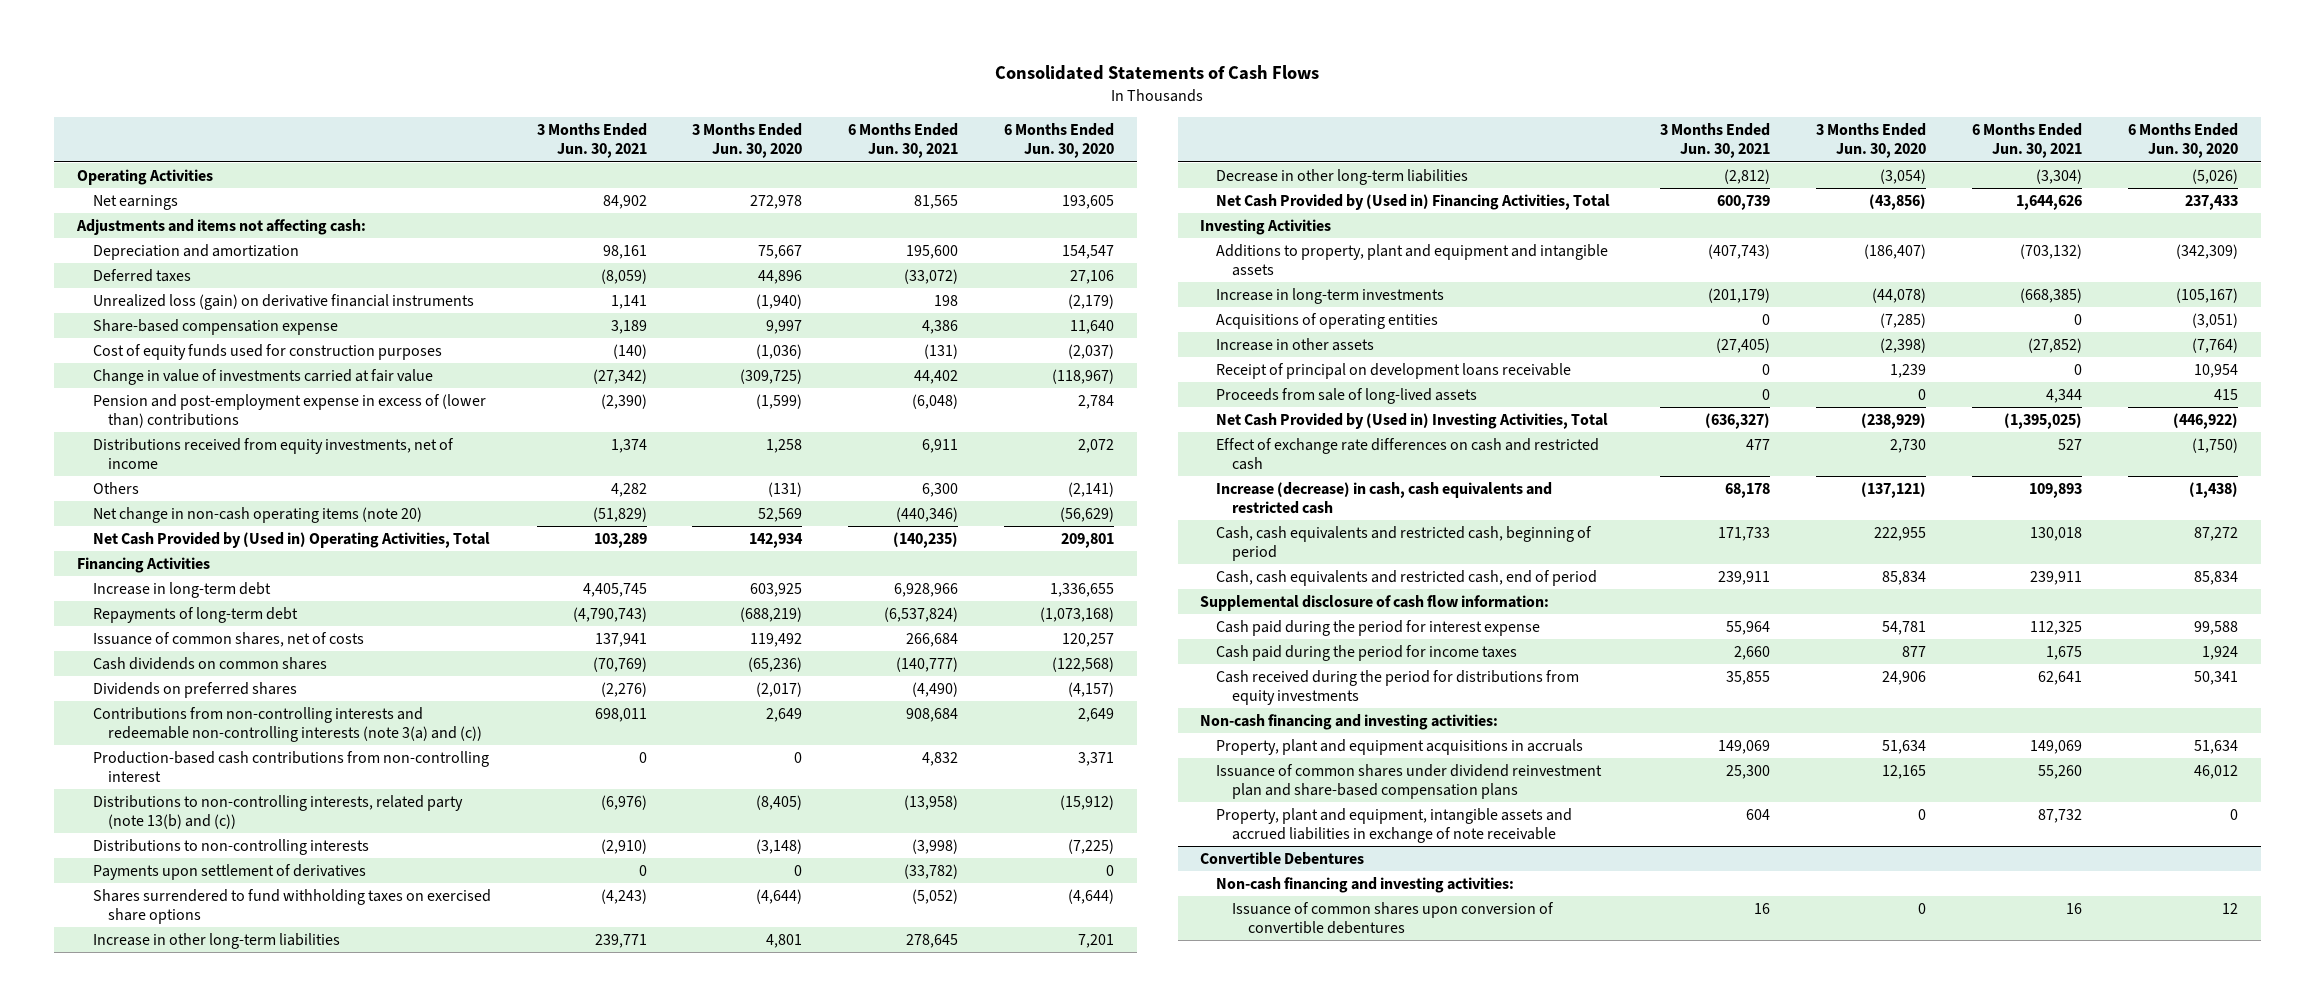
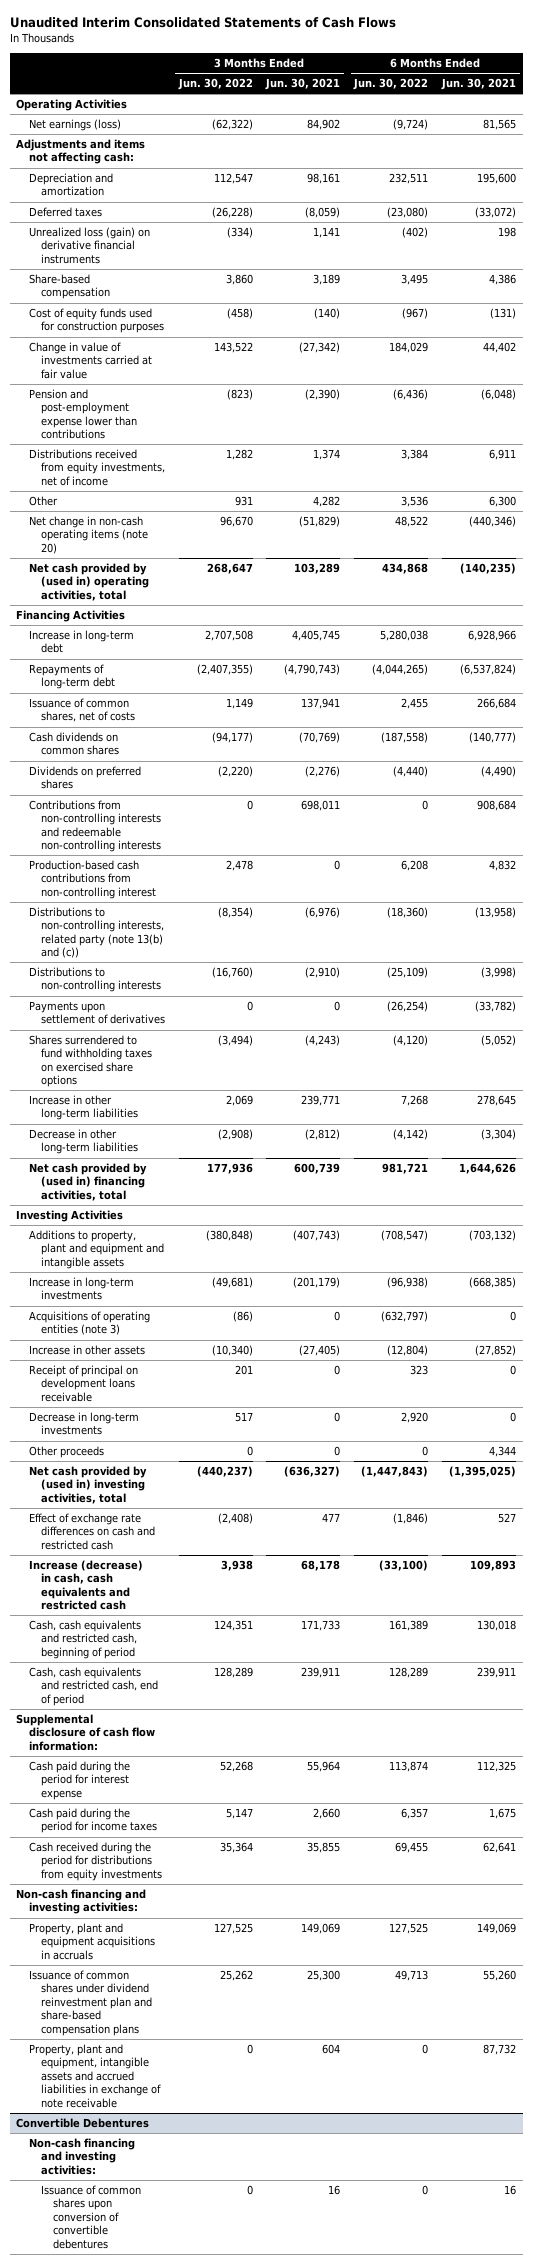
[995,65,1320,81] Consolidated Statements of Cash Flows -> [9,16,396,28] Unaudited Interim Consolidated Statements of Cash Flows
[692,123,803,159] 3 Months Ended Jun. 30, 2020 -> none
[1004,123,1115,159] 6 Months Ended Jun. 30, 2020 -> none
none -> [177,78,253,91] Jun. 30, 2022
none -> [353,78,429,91] Jun. 30, 2022
[92,194,178,210] Net earnings -> [28,119,121,132] Net earnings (loss)
[92,318,338,335] Share-based compensation expense -> [28,274,110,300] Share-based compensation
[92,393,486,429] Pension and post-employment expense in excess of (lower than) contributions -> [28,389,137,440] Pension and post-employment expense lower than contributions
[92,481,139,494] Others -> [28,496,58,507] Other
[92,531,490,548] Net Cash Provided by (Used in) Operating Activities, Total -> [28,563,149,601] Net cash provided by (used in) operating activities, total
[92,706,483,743] Contributions from non-controlling interests and redeemable non-controlling interests (note 3(a) and (c)) -> [28,800,161,853] Contributions from non-controlling interests and redeemable non-controlling interests
[1216,193,1611,210] Net Cash Provided by (Used in) Financing Activities, Total -> [28,1163,147,1201] Net cash provided by (used in) financing activities, total
[1216,312,1439,329] Acquisitions of operating entities -> [28,1311,150,1336] Acquisitions of operating entities (note 3)
none -> [28,1412,139,1436] Decrease in long-term investments
[1216,387,1478,404] Proceeds from sale of long-lived assets -> [28,1446,104,1459] Other proceeds
[1216,412,1609,429] Net Cash Provided by (Used in) Investing Activities, Total -> [28,1466,147,1504] Net cash provided by (used in) investing activities, total

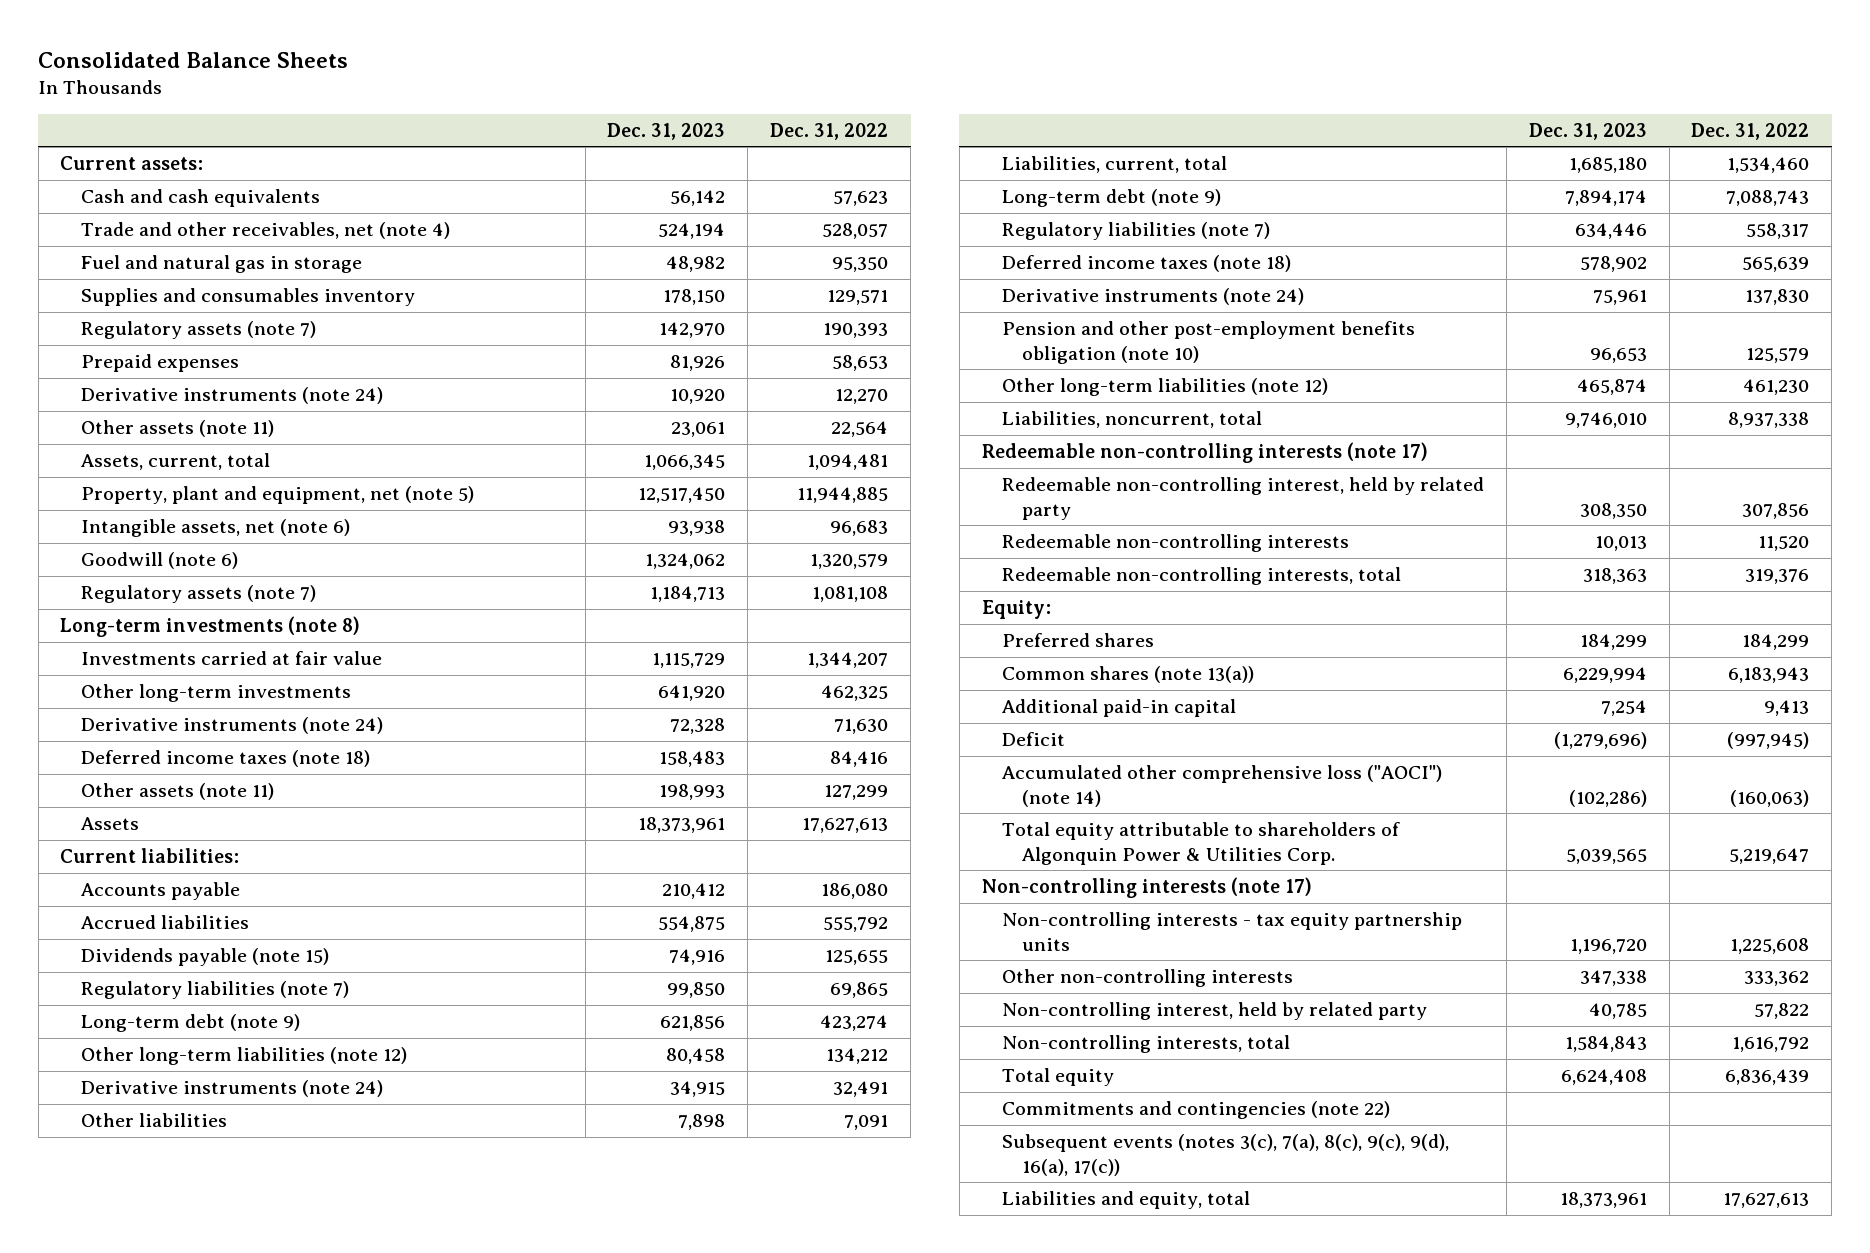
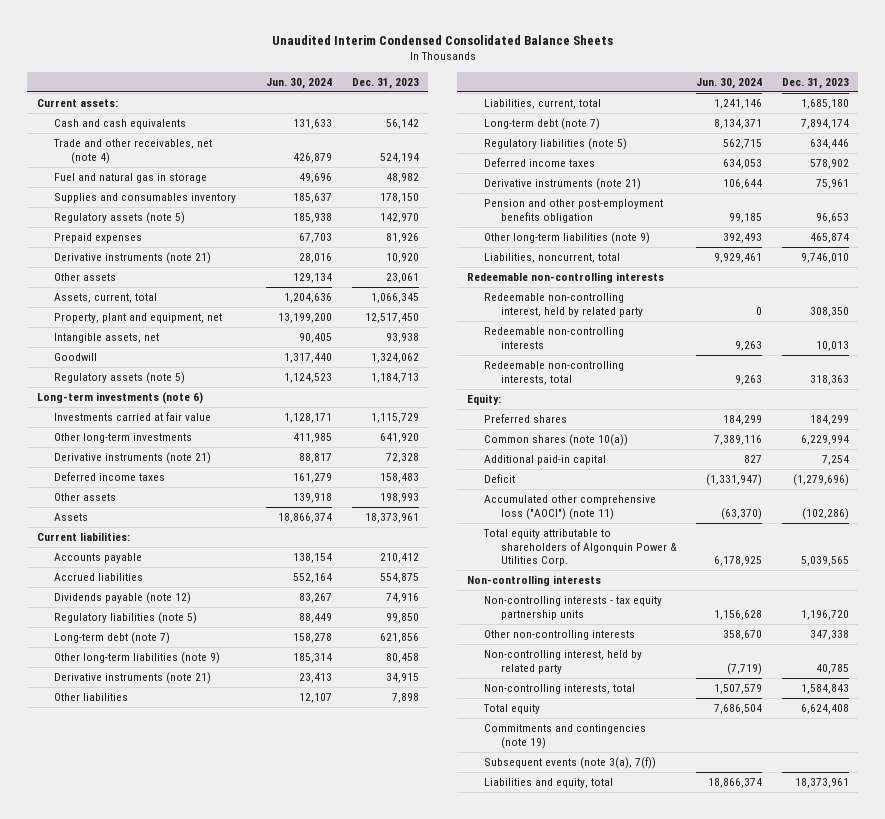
[38,52,349,69] Consolidated Balance Sheets -> [271,34,613,45] Unaudited Interim Condensed Consolidated Balance Sheets
[770,122,889,140] Dec. 31, 2022 -> none
none -> [266,77,333,89] Jun. 30, 2024
[80,321,316,340] Regulatory assets (note 7) -> [53,212,185,225] Regulatory assets (note 5)
[80,387,383,405] Derivative instruments (note 24) -> [53,252,211,265] Derivative instruments (note 21)
[80,420,274,438] Other assets (note 11) -> [53,273,116,282] Other assets
[80,486,474,505] Property, plant and equipment, net (note 5) -> [53,313,222,324] Property, plant and equipment, net
[80,519,350,538] Intangible assets, net (note 6) -> [53,333,159,344] Intangible assets, net
[80,552,238,570] Goodwill (note 6) -> [53,353,97,362] Goodwill
[80,585,316,604] Regulatory assets (note 7) -> [53,372,185,385] Regulatory assets (note 5)
[60,616,361,638] Long-term investments (note 8) -> [36,392,203,405] Long-term investments (note 6)
[80,717,383,735] Derivative instruments (note 24) -> [53,452,211,465] Derivative instruments (note 21)
[80,750,370,768] Deferred income taxes (note 18) -> [53,472,165,482] Deferred income taxes
[80,783,274,801] Other assets (note 11) -> [53,493,116,502] Other assets
[80,948,329,967] Dividends payable (note 15) -> [53,592,191,605] Dividends payable (note 12)
[80,981,349,1000] Regulatory liabilities (note 7) -> [53,612,197,625] Regulatory liabilities (note 5)
[80,1014,300,1033] Long-term debt (note 9) -> [53,632,170,645] Long-term debt (note 7)
[80,1047,407,1066] Other long-term liabilities (note 12) -> [53,652,220,665] Other long-term liabilities (note 9)
[80,1080,383,1098] Derivative instruments (note 24) -> [53,672,211,685] Derivative instruments (note 21)
[1001,189,1221,208] Long-term debt (note 9) -> [483,118,600,131] Long-term debt (note 7)
[1001,222,1270,241] Regulatory liabilities (note 7) -> [483,138,627,151] Regulatory liabilities (note 5)
[1001,255,1291,273] Deferred income taxes (note 18) -> [483,158,595,168] Deferred income taxes
[1001,288,1304,306] Derivative instruments (note 24) -> [483,178,641,191] Derivative instruments (note 21)
[1001,321,1415,364] Pension and other post-employment benefits obligation (note 10) -> [483,199,663,223] Pension and other post-employment benefits obligation
[1001,378,1328,397] Other long-term liabilities (note 12) -> [483,232,650,245] Other long-term liabilities (note 9)
[981,442,1428,464] Redeemable non-controlling interests (note 17) -> [466,272,664,284] Redeemable non-controlling interests
[1001,666,1254,684] Common shares (note 13(a)) -> [483,434,628,447] Common shares (note 10(a))
[1001,765,1442,807] Accumulated other comprehensive loss ("AOCI") (note 14) -> [483,495,656,520] Accumulated other comprehensive loss ("AOCI") (note 11)
[981,877,1312,899] Non-controlling interests (note 17) -> [466,575,601,587] Non-controlling interests
[1001,1101,1390,1120] Commitments and contingencies (note 22) -> [483,724,646,749] Commitments and contingencies (note 19)
[1001,1134,1449,1176] Subsequent events (notes 3(c), 7(a), 8(c), 9(c), 9(d), 16(a), 17(c)) -> [483,757,656,770] Subsequent events (note 3(a), 7(f))

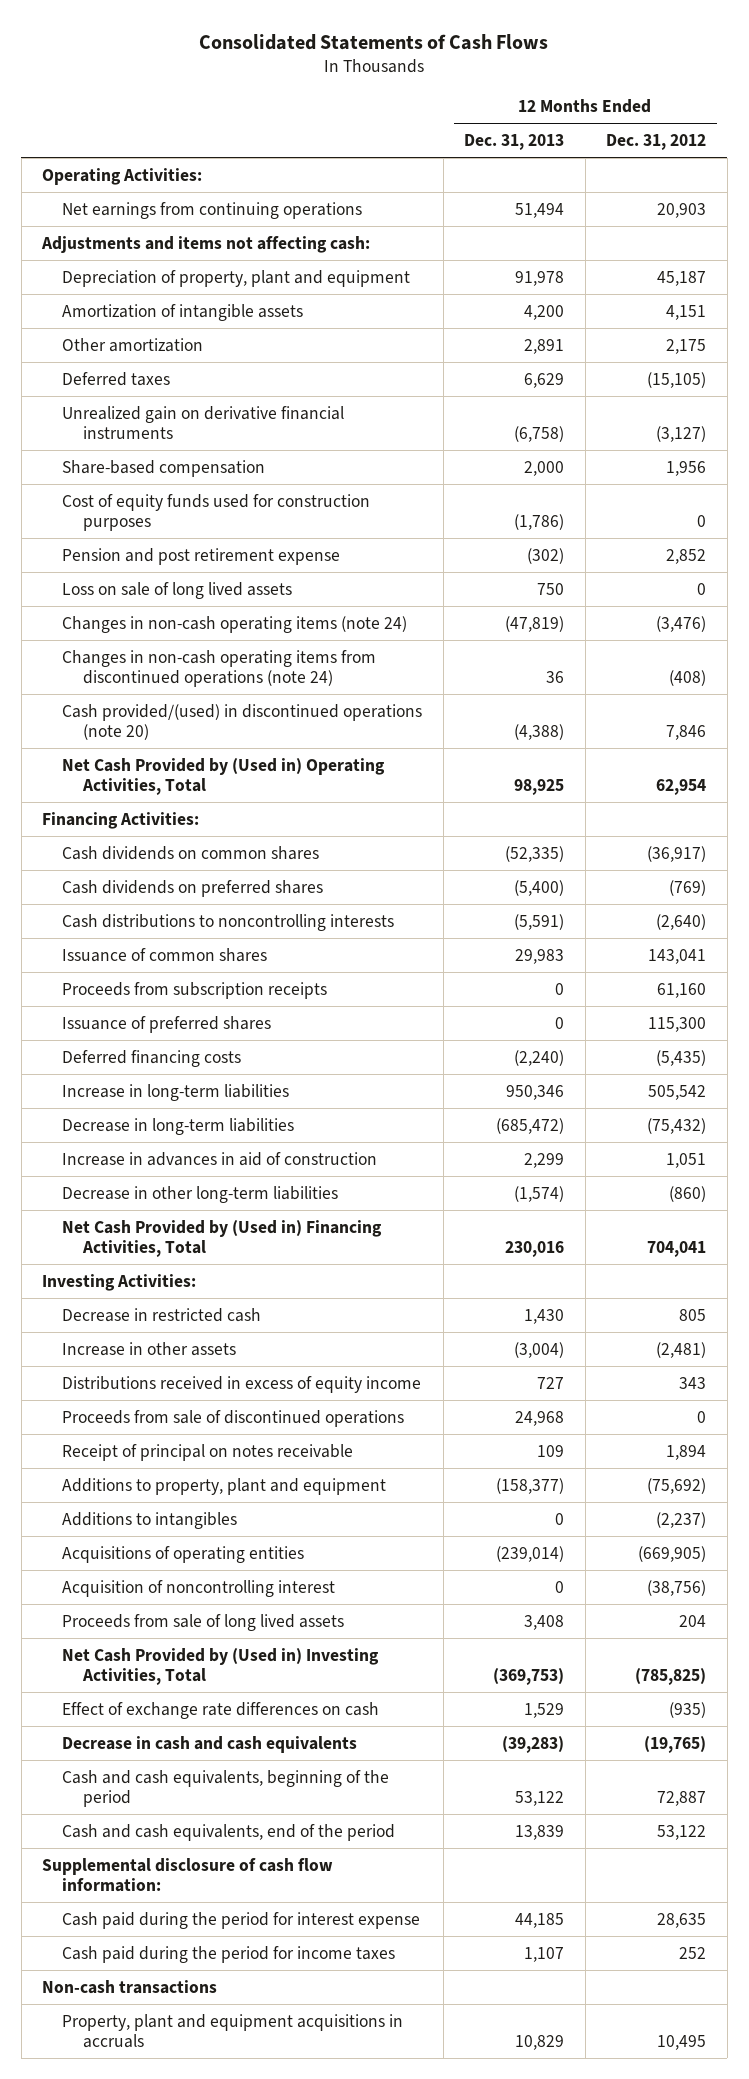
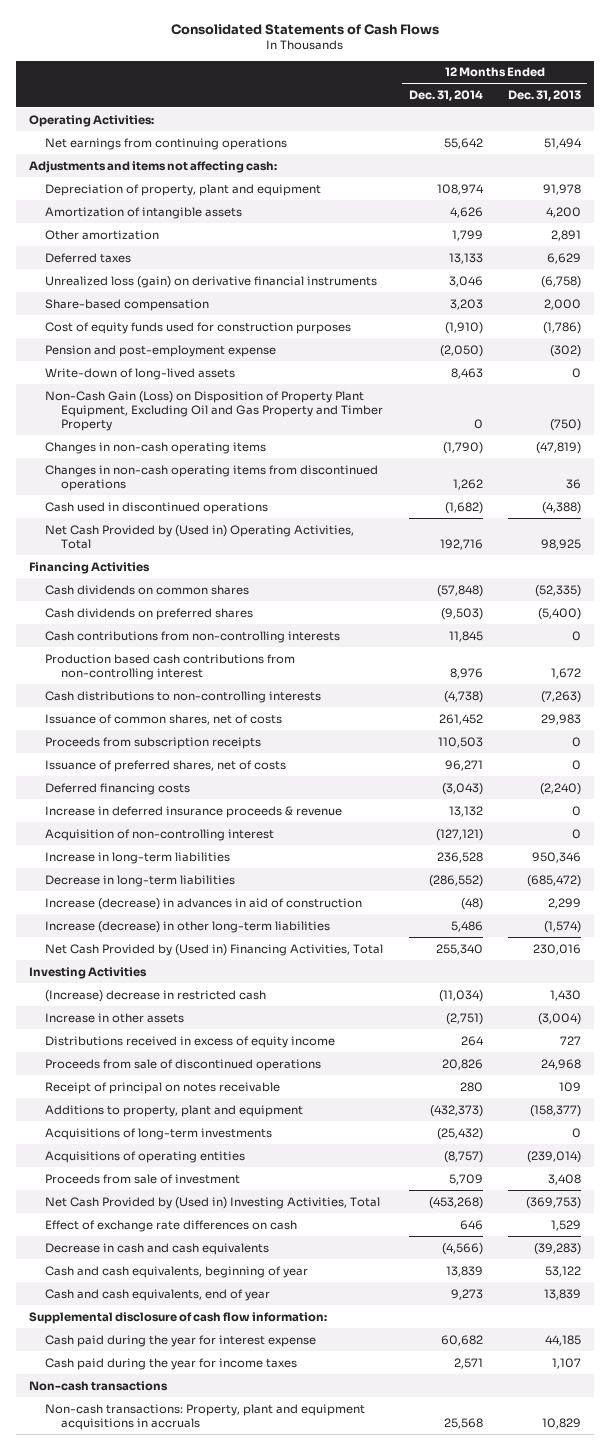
[606,134,707,151] Dec. 31, 2012 -> none
none -> [408,90,483,102] Dec. 31, 2014
[62,405,345,440] Unrealized gain on derivative financial instruments -> [44,275,377,288] Unrealized loss (gain) on derivative financial instruments
[62,581,293,599] Loss on sale of long lived assets -> none
[62,547,341,565] Pension and post retirement expense -> [44,344,276,357] Pension and post-employment expense
none -> [44,367,235,380] Write-down of long-lived assets
none -> [44,390,384,431] Non-Cash Gain (Loss) on Disposition of Property Plant Equipment, Excluding Oil and Gas Property and Timber Property
[62,615,408,633] Changes in non-cash operating items (note 24) -> [44,441,266,454] Changes in non-cash operating items
[62,649,377,688] Changes in non-cash operating items from discontinued operations (note 24) -> [44,464,378,491] Changes in non-cash operating items from discontinued operations
[62,703,423,741] Cash provided/(used) in discontinued operations (note 20) -> [44,501,268,514] Cash used in discontinued operations
[42,811,200,829] Financing Activities: -> [28,561,150,574] Financing Activities
none -> [44,630,340,643] Cash contributions from non-controlling interests
none -> [44,653,295,680] Production based cash contributions from non-controlling interest
[62,913,395,931] Cash distributions to noncontrolling interests -> [44,690,321,703] Cash distributions to non-controlling interests
[514,913,565,930] (5,591) -> [540,690,581,703] (7,263)
[62,947,268,962] Issuance of common shares -> [44,713,282,725] Issuance of common shares, net of costs
[62,1015,272,1033] Issuance of preferred shares -> [44,759,286,772] Issuance of preferred shares, net of costs
none -> [44,805,342,818] Increase in deferred insurance proceeds & revenue
none -> [44,828,274,841] Acquisition of non-controlling interest
[62,1151,378,1166] Increase in advances in aid of construction -> [44,897,362,910] Increase (decrease) in advances in aid of construction
[62,1185,339,1203] Decrease in other long-term liabilities -> [44,920,330,933] Increase (decrease) in other long-term liabilities
[42,1273,197,1291] Investing Activities: -> [28,966,147,979] Investing Activities
[62,1307,262,1322] Decrease in restricted cash -> [44,989,266,1002] (Increase) decrease in restricted cash
[62,1511,238,1529] Additions to intangibles -> none
none -> [44,1127,272,1140] Acquisitions of long-term investments
[62,1579,336,1597] Acquisition of noncontrolling interest -> none
[62,1613,345,1631] Proceeds from sale of long lived assets -> [44,1173,240,1184] Proceeds from sale of investment
[62,1769,390,1808] Cash and cash equivalents, beginning of the period -> [44,1265,308,1278] Cash and cash equivalents, beginning of year
[62,1823,396,1841] Cash and cash equivalents, end of the period -> [44,1288,270,1301] Cash and cash equivalents, end of year
[62,1911,421,1929] Cash paid during the period for interest expense -> [44,1334,316,1347] Cash paid during the year for interest expense
[62,1945,396,1963] Cash paid during the period for income taxes -> [44,1357,297,1370] Cash paid during the year for income taxes
[62,2013,404,2049] Property, plant and equipment acquisitions in accruals -> [44,1403,365,1430] Non-cash transactions: Property, plant and equipment acquisitions in accruals

